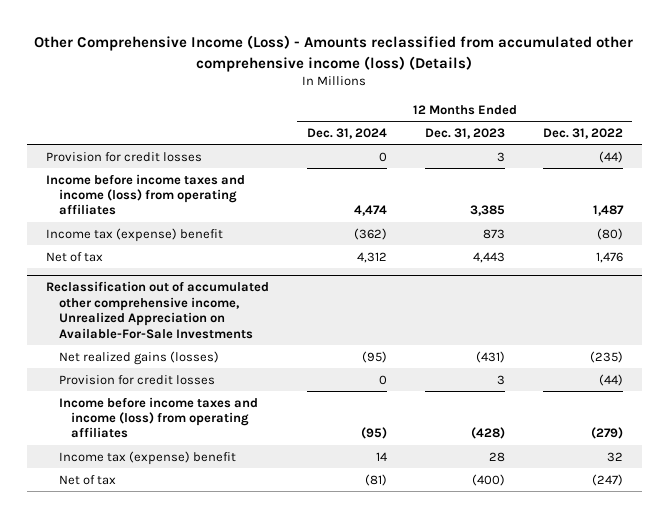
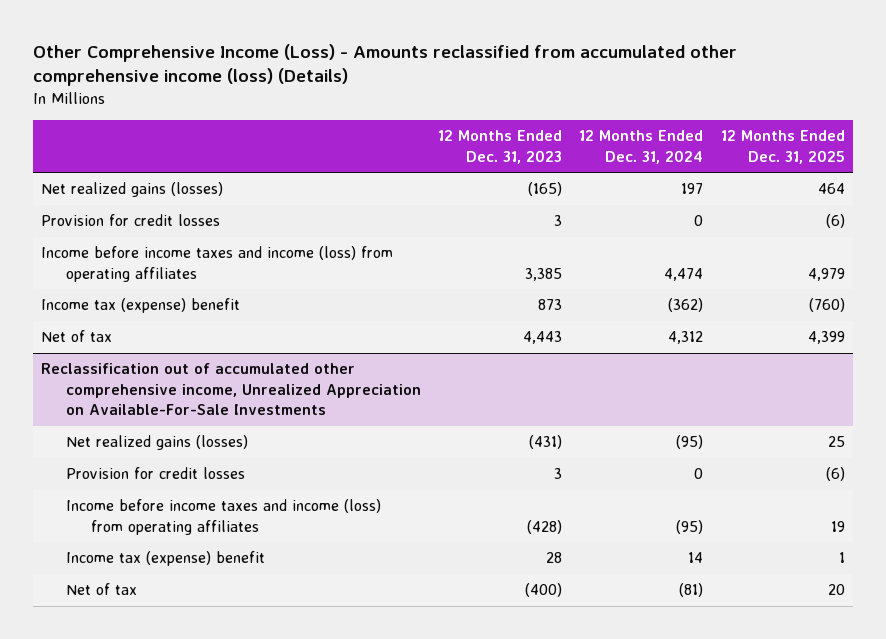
[542,127,623,139] Dec. 31, 2022 -> none
none -> [720,130,845,164] 12 Months Ended Dec. 31, 2025
none -> [41,182,224,198] Net realized gains (losses)

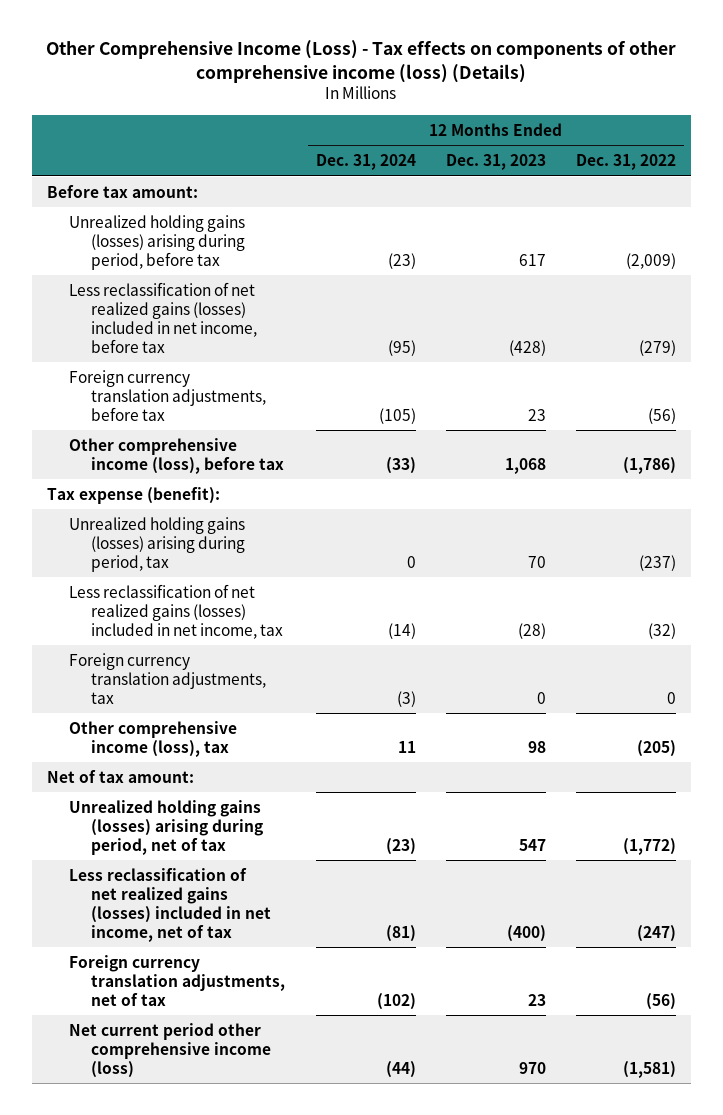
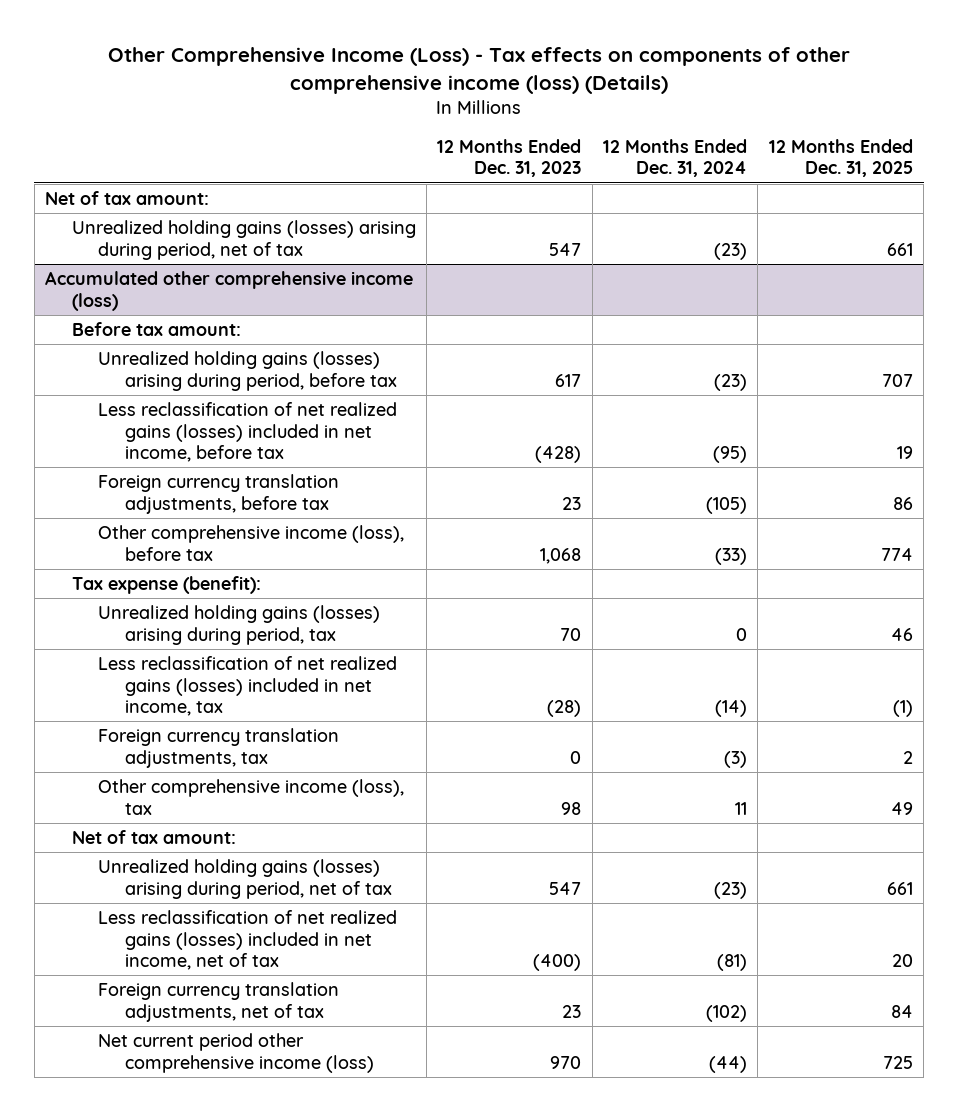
[576,154,677,171] Dec. 31, 2022 -> none
none -> [768,138,913,178] 12 Months Ended Dec. 31, 2025
none -> [45,190,210,205] Net of tax amount:
none -> [71,219,416,260] Unrealized holding gains (losses) arising during period, net of tax
none -> [45,270,414,311] Accumulated other comprehensive income (loss)

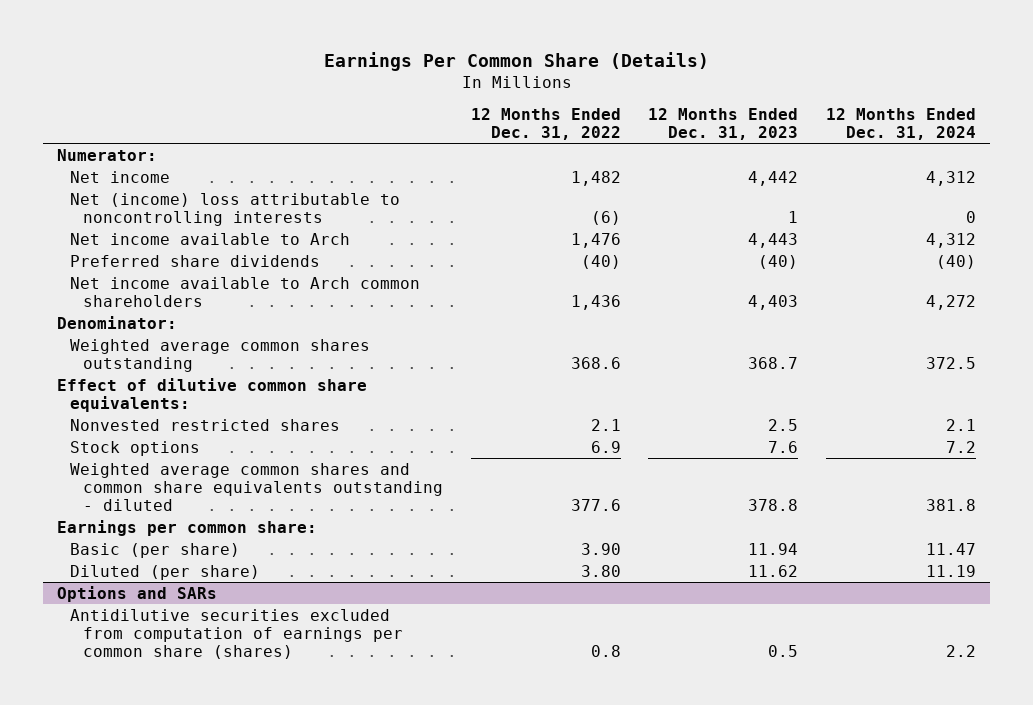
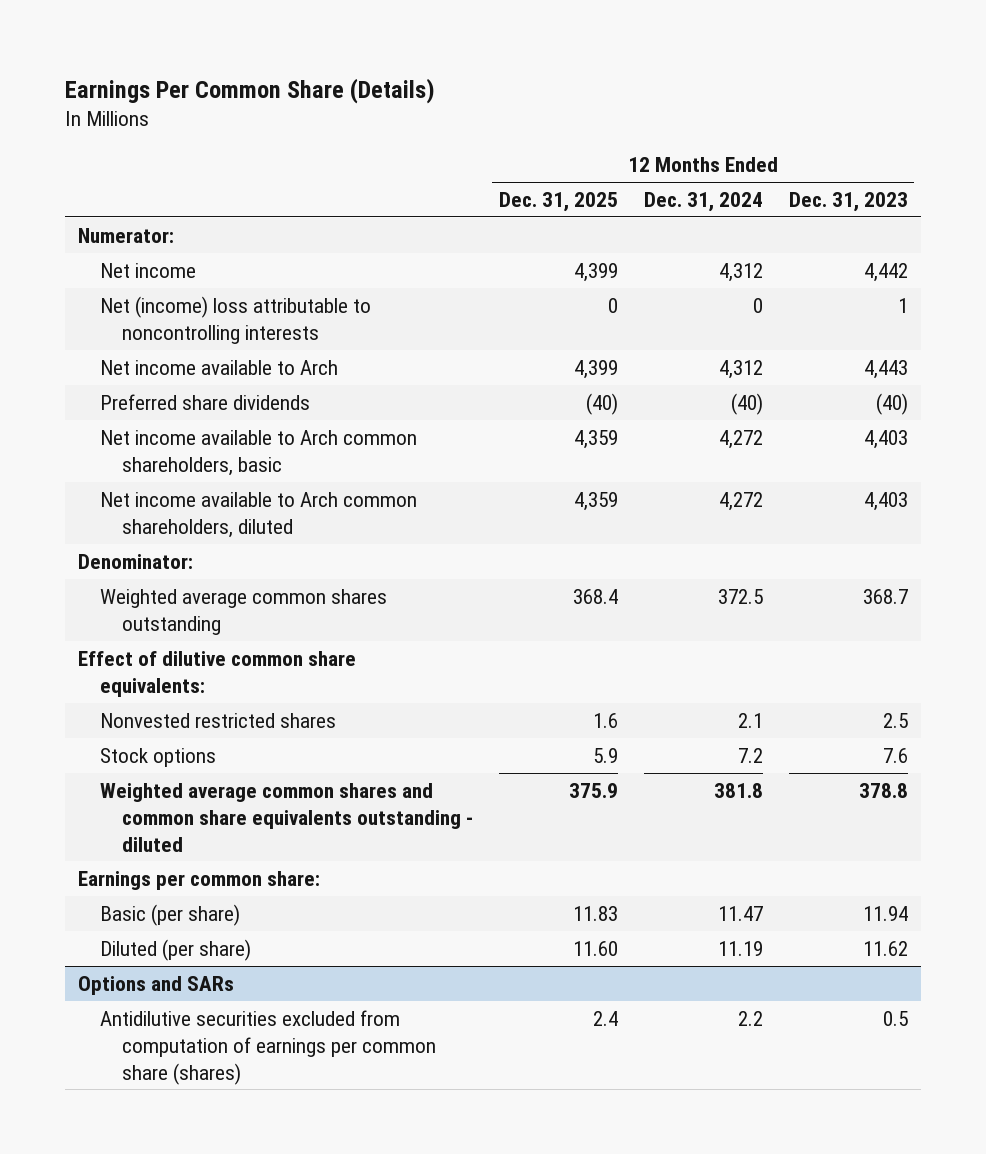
[470,108,621,141] 12 Months Ended Dec. 31, 2022 -> none
none -> [498,192,618,213] Dec. 31, 2025
[69,276,420,307] Net income available to Arch common shareholders -> [100,429,418,476] Net income available to Arch common shareholders, basic
none -> [100,491,418,538] Net income available to Arch common shareholders, diluted

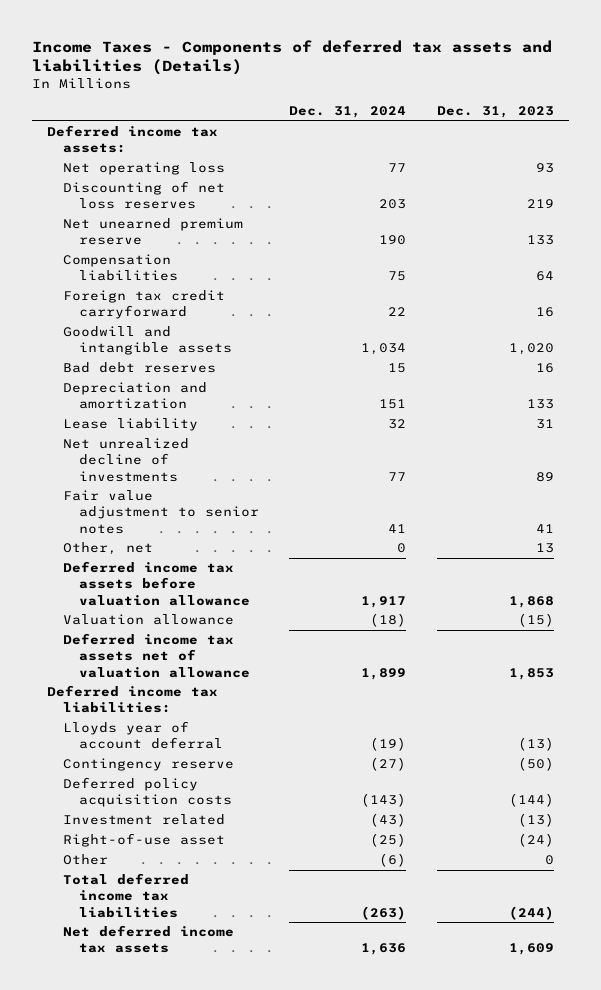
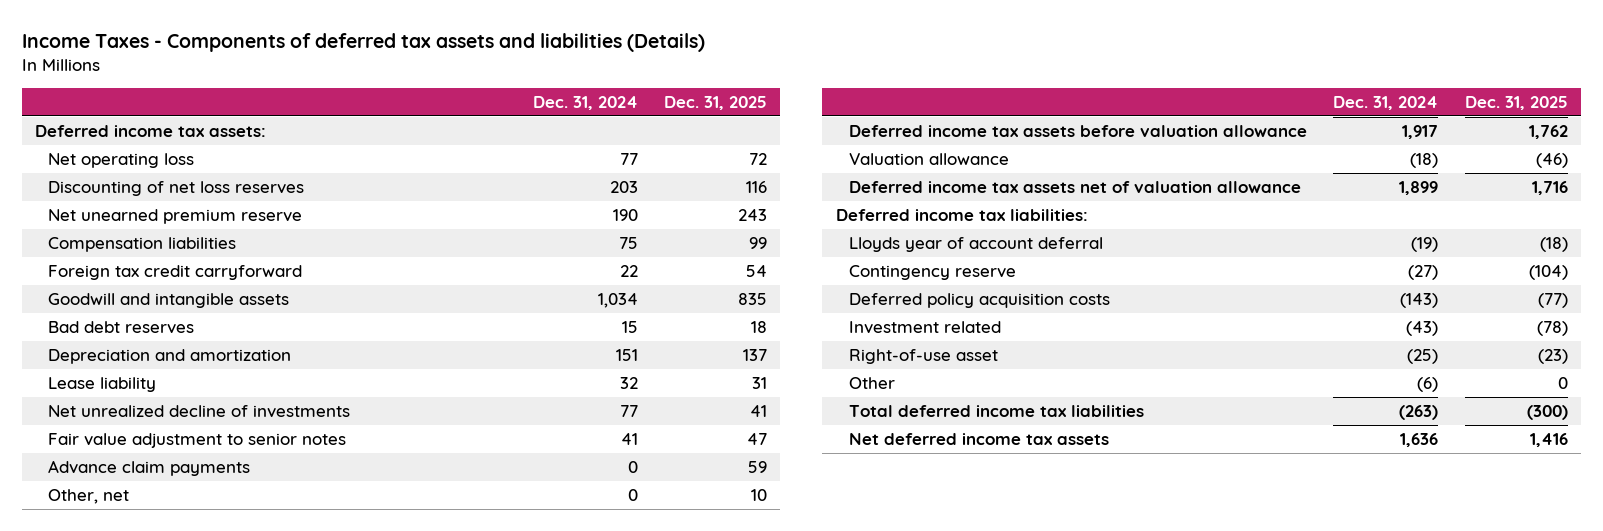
[436,106,554,119] Dec. 31, 2023 -> none
none -> [664,95,768,110] Dec. 31, 2025
none -> [48,459,251,476] Advance claim payments

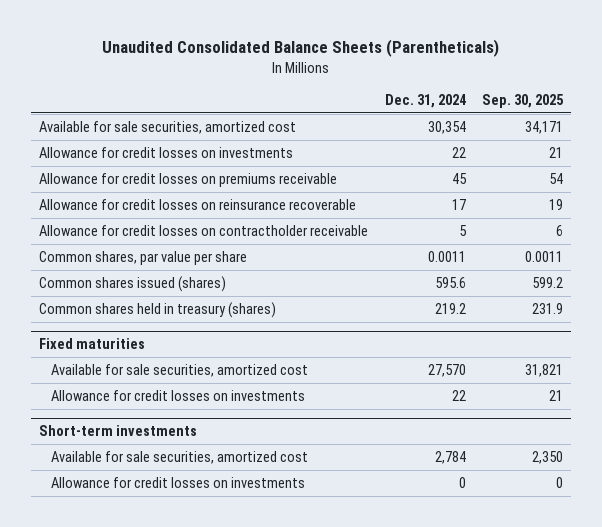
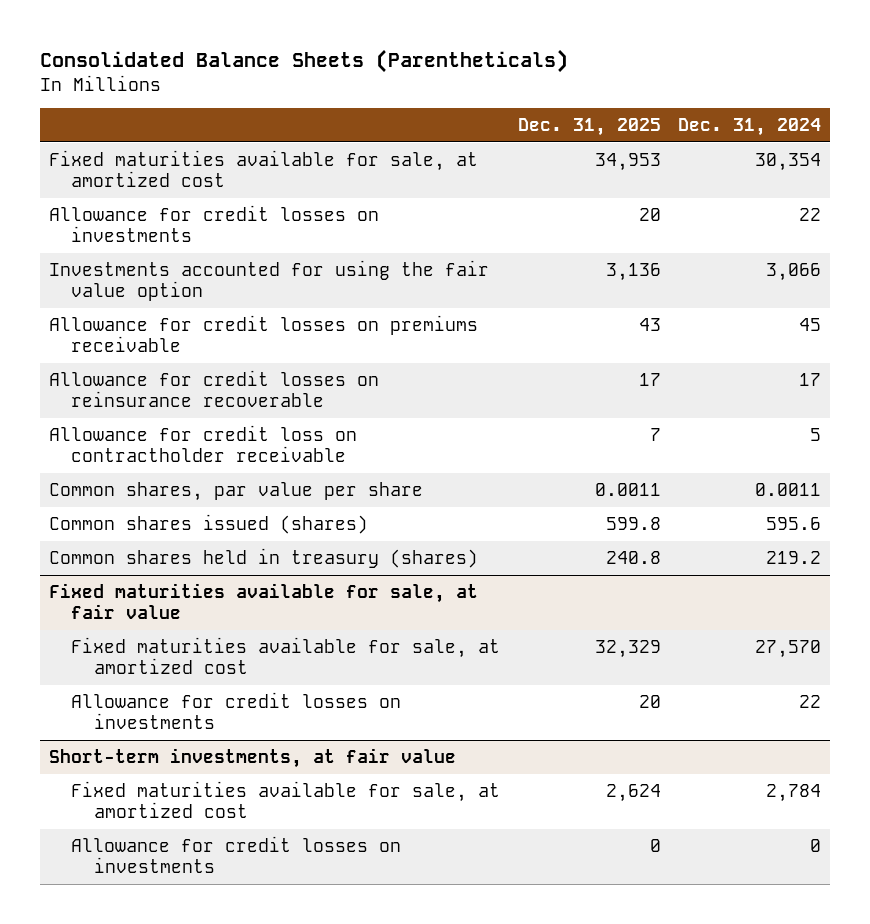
[102,39,500,58] Unaudited Consolidated Balance Sheets (Parentheticals) -> [39,48,568,73] Consolidated Balance Sheets (Parentheticals)
[482,93,565,108] Sep. 30, 2025 -> none
none -> [517,117,661,136] Dec. 31, 2025
[39,121,297,135] Available for sale securities, amortized cost -> [48,150,478,188] Fixed maturities available for sale, at amortized cost
none -> [48,260,489,302] Investments accounted for using the fair value option
[39,225,369,237] Allowance for credit losses on contractholder receivable -> [48,425,357,463] Allowance for credit loss on contractholder receivable
[39,338,146,350] Fixed maturities -> [48,583,478,620] Fixed maturities available for sale, at fair value
[50,364,308,378] Available for sale securities, amortized cost -> [71,637,501,675] Fixed maturities available for sale, at amortized cost
[39,425,198,437] Short-term investments -> [48,748,456,769] Short-term investments, at fair value
[50,451,308,465] Available for sale securities, amortized cost -> [71,781,501,819] Fixed maturities available for sale, at amortized cost

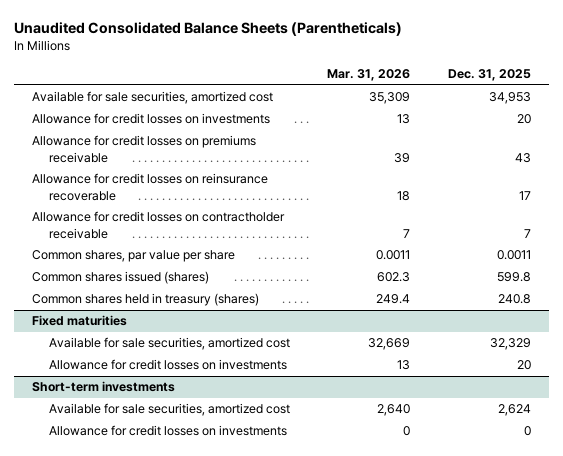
[39,48,568,73] Consolidated Balance Sheets (Parentheticals) -> [13,22,402,37] Unaudited Consolidated Balance Sheets (Parentheticals)
[678,117,822,136] Dec. 31, 2024 -> none
none -> [327,69,411,82] Mar. 31, 2026
[48,150,478,188] Fixed maturities available for sale, at amortized cost -> [32,91,274,105] Available for sale securities, amortized cost
[48,260,489,302] Investments accounted for using the fair value option -> none
[48,425,357,463] Allowance for credit loss on contractholder receivable -> [32,211,286,239] Allowance for credit losses on contractholder receivable
[48,583,478,620] Fixed maturities available for sale, at fair value -> [32,315,128,327] Fixed maturities
[71,637,501,675] Fixed maturities available for sale, at amortized cost -> [49,337,291,351] Available for sale securities, amortized cost
[48,748,456,769] Short-term investments, at fair value -> [32,381,176,393] Short-term investments
[71,781,501,819] Fixed maturities available for sale, at amortized cost -> [49,403,291,417] Available for sale securities, amortized cost

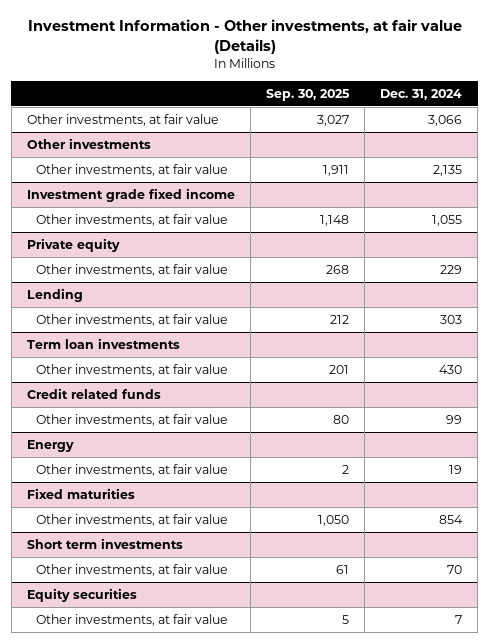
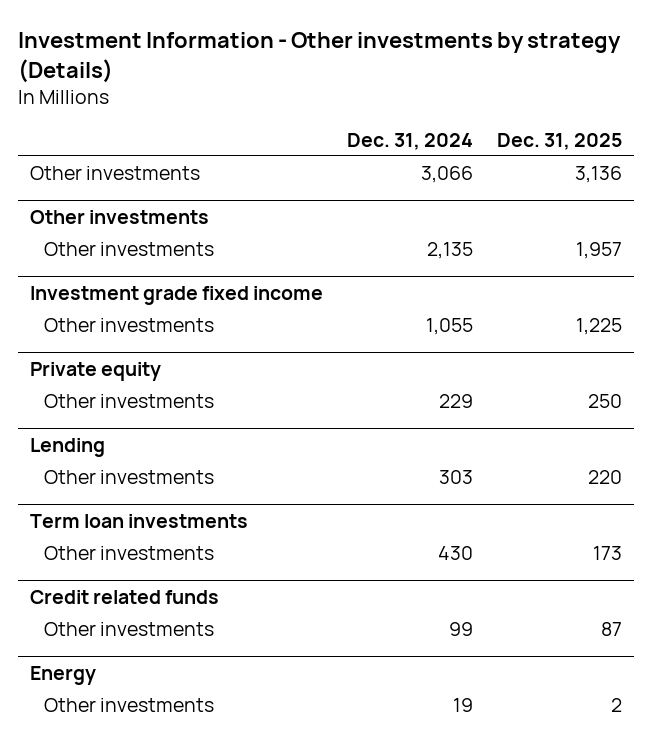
[27,19,462,54] Investment Information - Other investments, at fair value (Details) -> [18,32,622,84] Investment Information - Other investments by strategy (Details)
[266,88,351,101] Sep. 30, 2025 -> none
none -> [496,132,622,150] Dec. 31, 2025
[27,113,220,126] Other investments, at fair value -> [30,166,201,181] Other investments
[36,163,229,176] Other investments, at fair value -> [43,242,214,257] Other investments
[36,213,229,226] Other investments, at fair value -> [43,318,214,333] Other investments
[36,263,229,276] Other investments, at fair value -> [43,394,214,409] Other investments
[36,313,229,326] Other investments, at fair value -> [43,470,214,485] Other investments
[36,363,229,376] Other investments, at fair value -> [43,546,214,561] Other investments
[36,413,229,426] Other investments, at fair value -> [43,622,214,637] Other investments
[27,487,136,499] Fixed maturities -> none
[36,513,229,526] Other investments, at fair value -> none
[27,537,184,549] Short term investments -> none
[36,563,229,576] Other investments, at fair value -> none
[27,587,138,602] Equity securities -> none
[36,613,229,626] Other investments, at fair value -> none
[36,463,229,476] Other investments, at fair value -> [43,698,214,713] Other investments

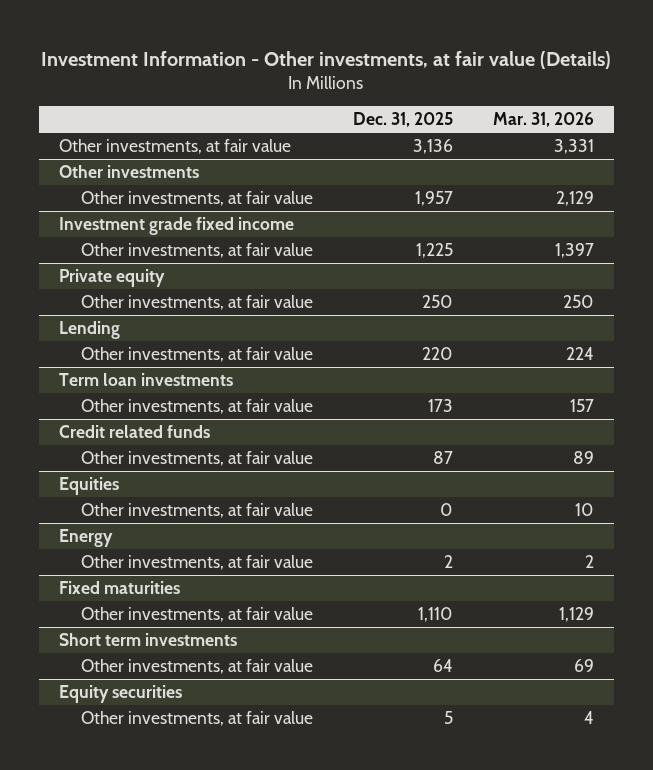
[18,32,622,84] Investment Information - Other investments by strategy (Details) -> [41,50,612,69] Investment Information - Other investments, at fair value (Details)
[347,132,474,150] Dec. 31, 2024 -> none
none -> [493,112,595,128] Mar. 31, 2026
[30,166,201,181] Other investments -> [58,139,291,155] Other investments, at fair value
[43,242,214,257] Other investments -> [81,191,314,207] Other investments, at fair value
[43,318,214,333] Other investments -> [81,243,314,259] Other investments, at fair value
[43,394,214,409] Other investments -> [81,295,314,311] Other investments, at fair value
[43,470,214,485] Other investments -> [81,347,314,363] Other investments, at fair value
[43,546,214,561] Other investments -> [81,399,314,415] Other investments, at fair value
[43,622,214,637] Other investments -> [81,451,314,467] Other investments, at fair value
none -> [58,477,119,496] Equities
none -> [81,503,314,519] Other investments, at fair value
[43,698,214,713] Other investments -> [81,555,314,571] Other investments, at fair value
none -> [58,581,180,595] Fixed maturities
none -> [81,607,314,623] Other investments, at fair value
none -> [58,633,237,647] Short term investments
none -> [81,659,314,675] Other investments, at fair value
none -> [58,685,182,704] Equity securities
none -> [81,711,314,727] Other investments, at fair value

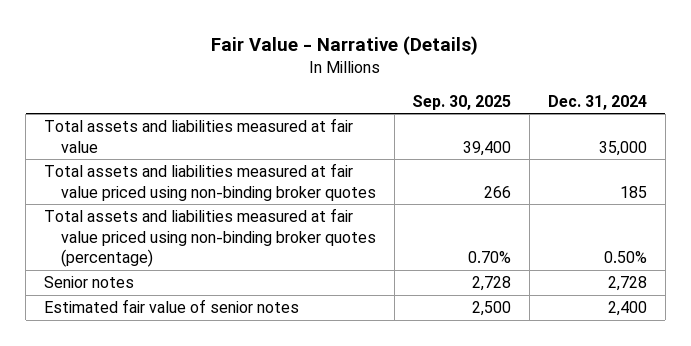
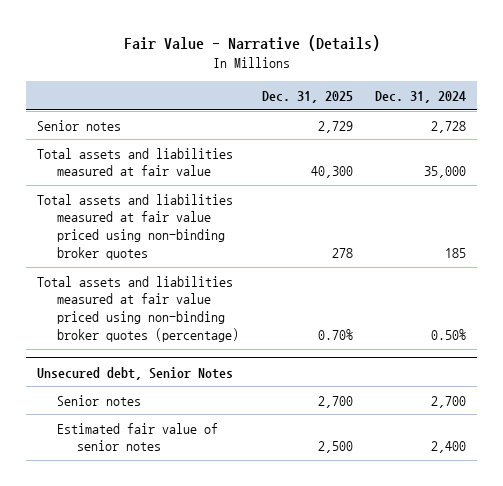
[412,94,512,110] Sep. 30, 2025 -> none
none -> [261,91,353,104] Dec. 31, 2025
[43,276,134,289] Senior notes -> [37,119,122,131] Senior notes
none -> [37,366,234,380] Unsecured debt, Senior Notes
none -> [57,394,142,406] Senior notes

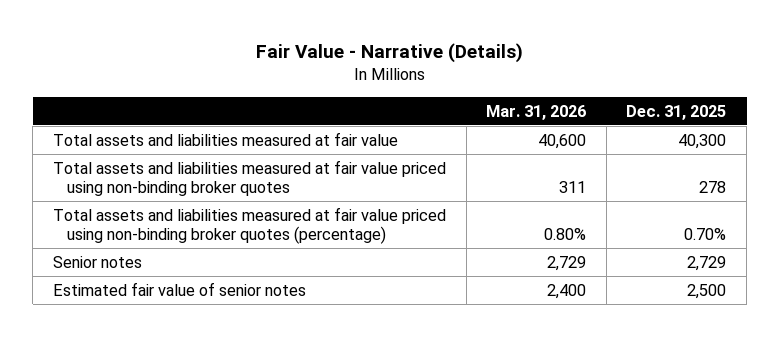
[374,91,466,104] Dec. 31, 2024 -> none
none -> [486,104,587,120] Mar. 31, 2026
[37,366,234,380] Unsecured debt, Senior Notes -> none
[57,394,142,406] Senior notes -> none
[37,119,122,131] Senior notes -> [52,255,142,268] Senior notes

